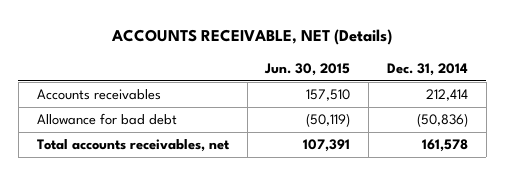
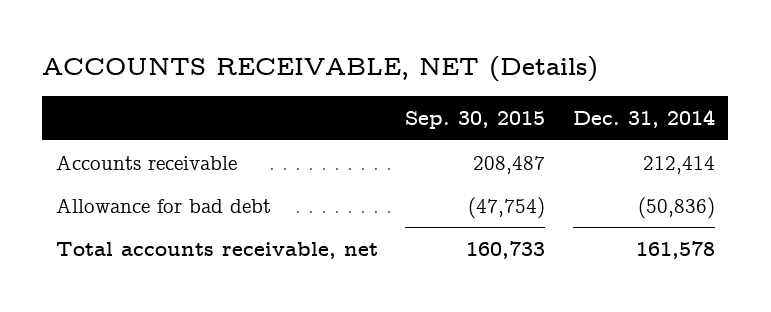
[264,62,351,76] Jun. 30, 2015 -> none
none -> [405,111,546,130] Sep. 30, 2015
[36,89,161,101] Accounts receivables -> [56,154,238,170] Accounts receivable
[36,139,230,153] Total accounts receivables, net -> [56,241,379,259] Total accounts receivable, net

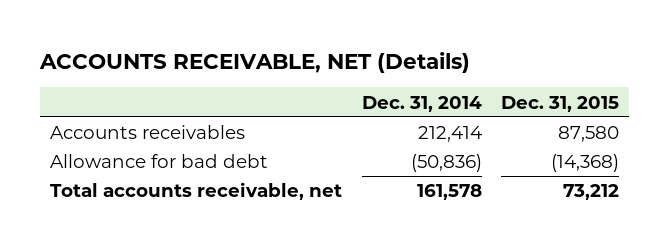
[405,111,546,130] Sep. 30, 2015 -> none
none -> [501,95,620,112] Dec. 31, 2015
[56,154,238,170] Accounts receivable -> [50,125,246,140] Accounts receivables

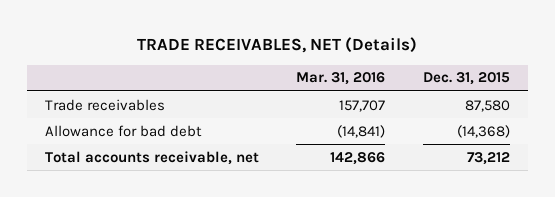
[39,51,471,73] ACCOUNTS RECEIVABLE, NET (Details) -> [137,36,418,53] TRADE RECEIVABLES, NET (Details)
[361,95,482,112] Dec. 31, 2014 -> none
none -> [296,72,386,86] Mar. 31, 2016
[50,125,246,140] Accounts receivables -> [45,98,166,111] Trade receivables

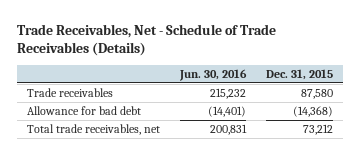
[137,36,418,53] TRADE RECEIVABLES, NET (Details) -> [16,23,276,57] Trade Receivables, Net - Schedule of Trade Receivables (Details)
[296,72,386,86] Mar. 31, 2016 -> none
none -> [178,68,247,81] Jun. 30, 2016
[45,150,260,165] Total accounts receivable, net -> [26,123,160,135] Total trade receivables, net

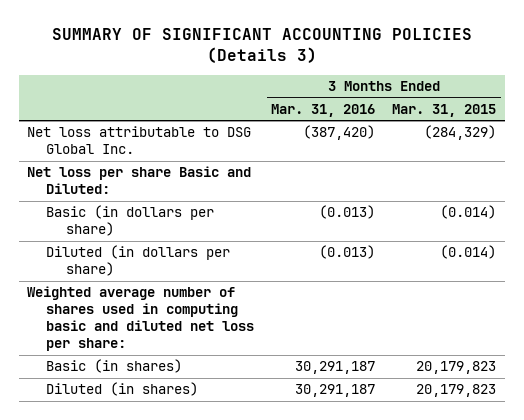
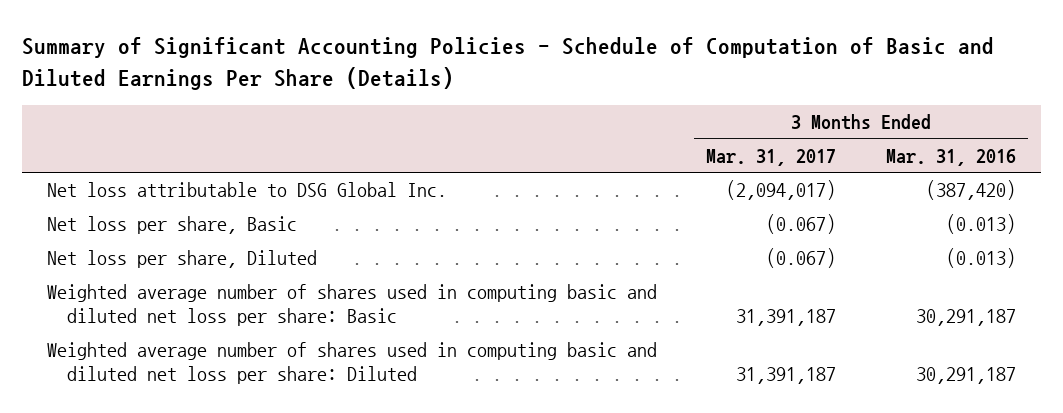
[51,27,472,64] SUMMARY OF SIGNIFICANT ACCOUNTING POLICIES (Details 3) -> [22,37,995,90] Summary of Significant Accounting Policies - Schedule of Computation of Basic and Diluted Earnings Per Share (Details)
[392,103,497,117] Mar. 31, 2015 -> none
none -> [706,148,837,166] Mar. 31, 2017
[27,166,252,195] Net loss per share Basic and Diluted: -> none
[27,286,255,352] Weighted average number of shares used in computing basic and diluted net loss per share: -> none
[46,205,215,237] Basic (in dollars per share) -> [46,216,297,235] Net loss per share, Basic
[46,245,231,277] Diluted (in dollars per share) -> [46,250,317,269] Net loss per share, Diluted
[46,359,183,374] Basic (in shares) -> [46,284,657,327] Weighted average number of shares used in computing basic and diluted net loss per share: Basic
[46,382,199,397] Diluted (in shares) -> [46,342,657,385] Weighted average number of shares used in computing basic and diluted net loss per share: Diluted

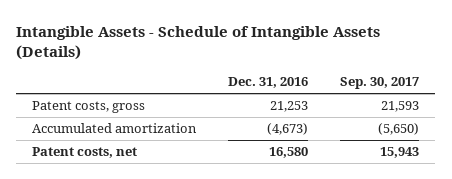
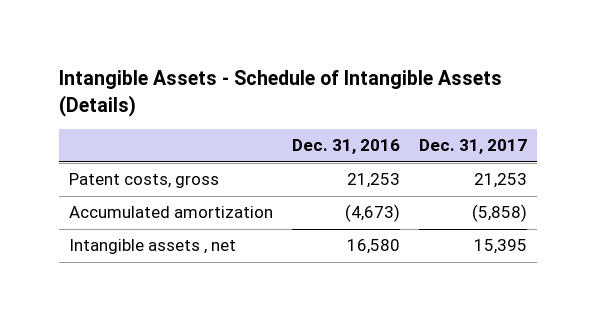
[340,77,420,90] Sep. 30, 2017 -> none
none -> [419,139,528,155] Dec. 31, 2017
[32,147,138,159] Patent costs, net -> [68,239,236,255] Intangible assets , net

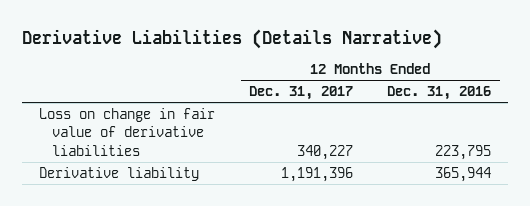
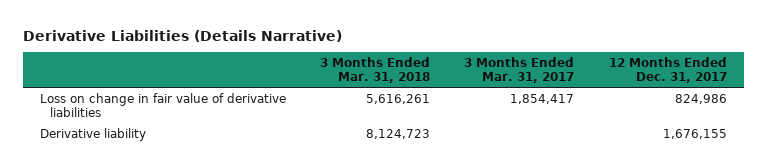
[387,86,492,101] Dec. 31, 2016 -> none
none -> [320,57,431,84] 3 Months Ended Mar. 31, 2018
none -> [464,57,575,84] 3 Months Ended Mar. 31, 2017
[297,144,354,160] 340,227 -> [674,93,727,104] 824,986
[281,166,354,182] 1,191,396 -> [662,128,727,139] 1,676,155

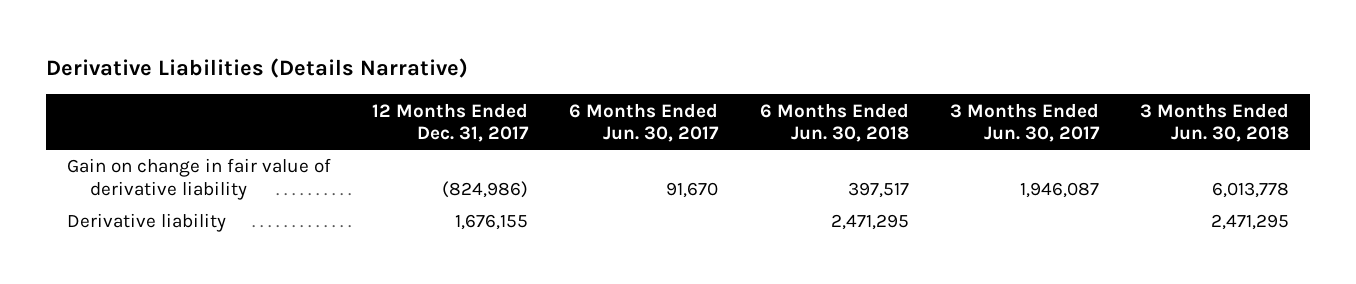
[320,57,431,84] 3 Months Ended Mar. 31, 2018 -> none
[464,57,575,84] 3 Months Ended Mar. 31, 2017 -> none
none -> [569,102,720,143] 6 Months Ended Jun. 30, 2017
none -> [759,102,909,143] 6 Months Ended Jun. 30, 2018
none -> [949,102,1100,143] 3 Months Ended Jun. 30, 2017
none -> [1140,102,1290,143] 3 Months Ended Jun. 30, 2018
[40,92,287,117] Loss on change in fair value of derivative liabilities -> [66,158,331,200] Gain on change in fair value of derivative liability
[674,93,727,104] 824,986 -> [441,180,528,198] (824,986)

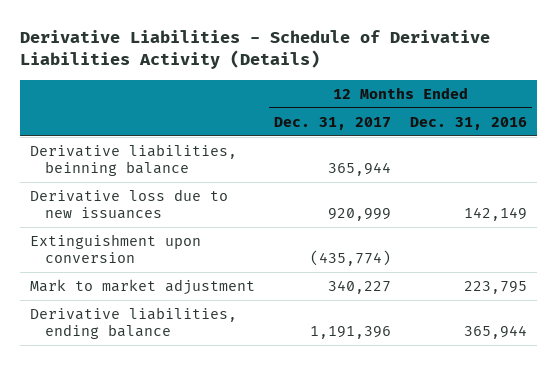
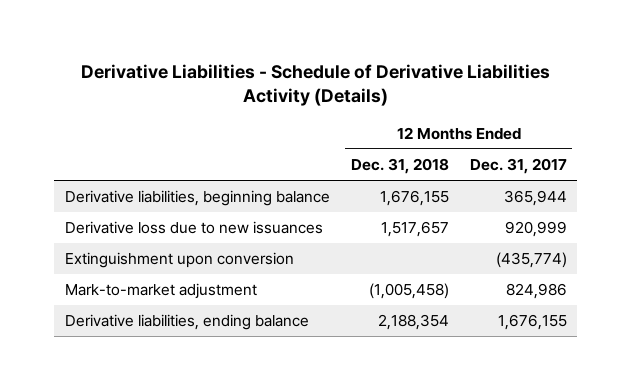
[410,116,528,130] Dec. 31, 2016 -> none
none -> [350,157,449,174] Dec. 31, 2018
[29,144,237,177] Derivative liabilities, beinning balance -> [64,190,330,207] Derivative liabilities, beginning balance
[29,279,255,296] Mark to market adjustment -> [64,283,257,300] Mark-to-market adjustment
[327,280,391,295] 340,227 -> [505,283,567,300] 824,986
[309,326,391,340] 1,191,396 -> [497,314,567,331] 1,676,155

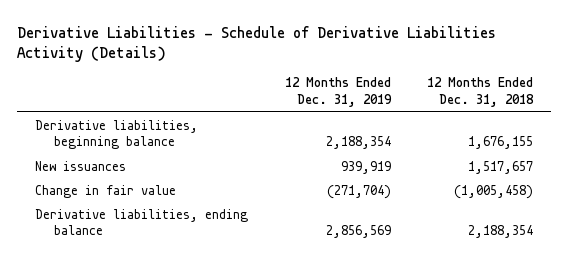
[469,157,567,174] Dec. 31, 2017 -> none
none -> [284,77,392,108] 12 Months Ended Dec. 31, 2019
[64,252,294,269] Extinguishment upon conversion -> none
[64,221,323,235] Derivative loss due to new issuances -> [35,160,127,171] New issuances
[64,283,257,300] Mark-to-market adjustment -> [35,184,177,198] Change in fair value

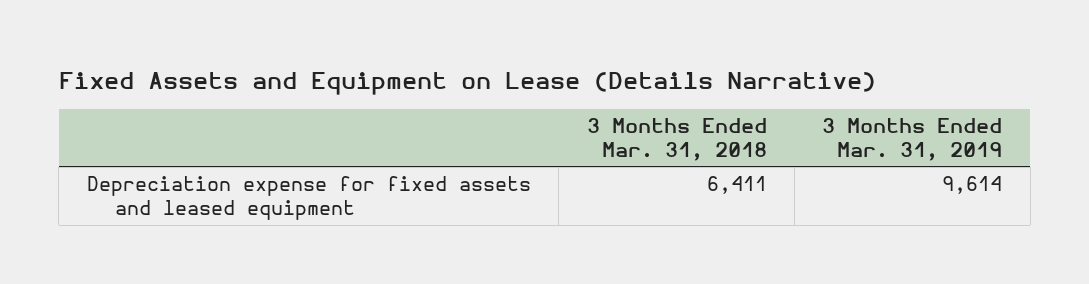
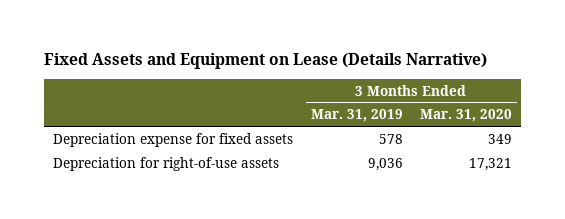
[586,118,767,161] 3 Months Ended Mar. 31, 2018 -> none
none -> [420,109,513,123] Mar. 31, 2020
[86,176,531,221] Depreciation expense for fixed assets and leased equipment -> [53,132,294,147] Depreciation expense for fixed assets
[942,176,1003,195] 9,614 -> [378,133,403,144] 578
none -> [53,156,280,171] Depreciation for right-of-use assets

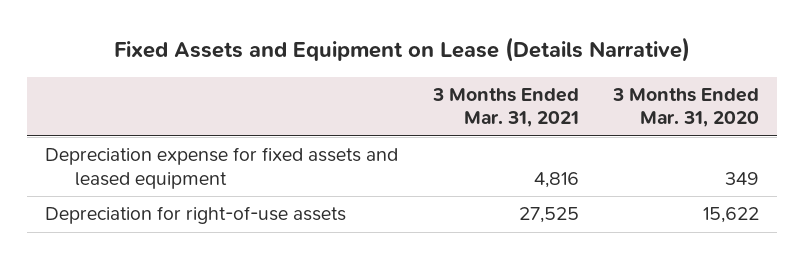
[310,109,403,123] Mar. 31, 2019 -> none
none -> [431,88,579,128] 3 Months Ended Mar. 31, 2021
[53,132,294,147] Depreciation expense for fixed assets -> [44,147,398,189] Depreciation expense for fixed assets and leased equipment
[469,157,513,171] 17,321 -> [703,207,760,224] 15,622

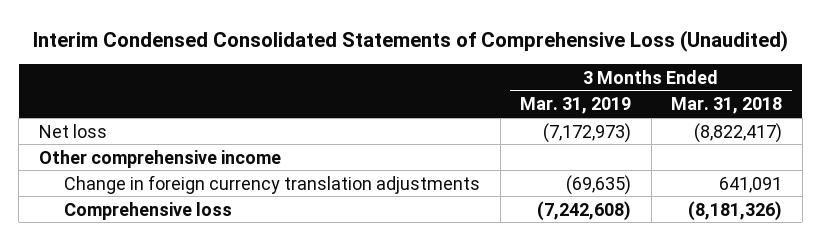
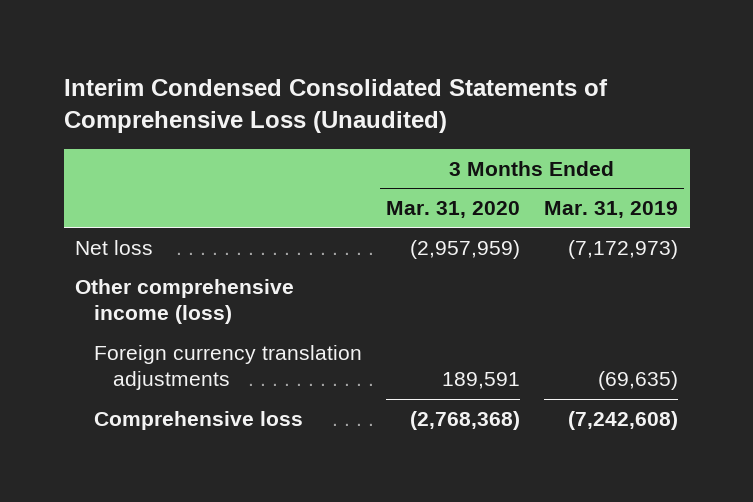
[671,97,783,115] Mar. 31, 2018 -> none
none -> [386,200,521,218] Mar. 31, 2020
[38,149,281,168] Other comprehensive income -> [75,278,295,325] Other comprehensive income (loss)
[64,174,481,194] Change in foreign currency translation adjustments -> [94,344,363,391] Foreign currency translation adjustments

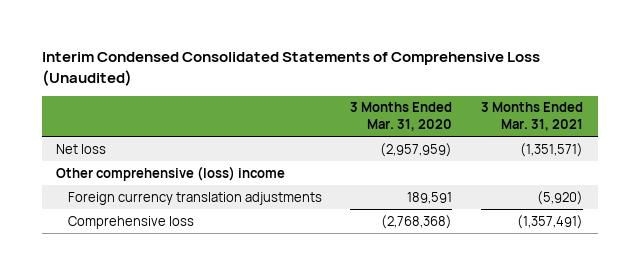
[543,200,678,218] Mar. 31, 2019 -> none
none -> [481,102,584,131] 3 Months Ended Mar. 31, 2021
[75,278,295,325] Other comprehensive income (loss) -> [56,165,286,181] Other comprehensive (loss) income

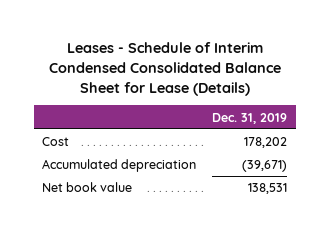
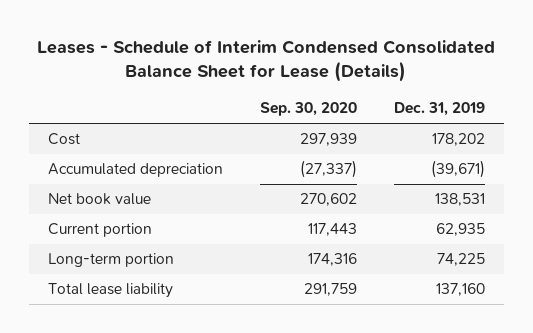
none -> [259,102,357,117] Sep. 30, 2020
none -> [47,223,152,238] Current portion
none -> [47,253,174,268] Long-term portion
none -> [47,283,173,299] Total lease liability

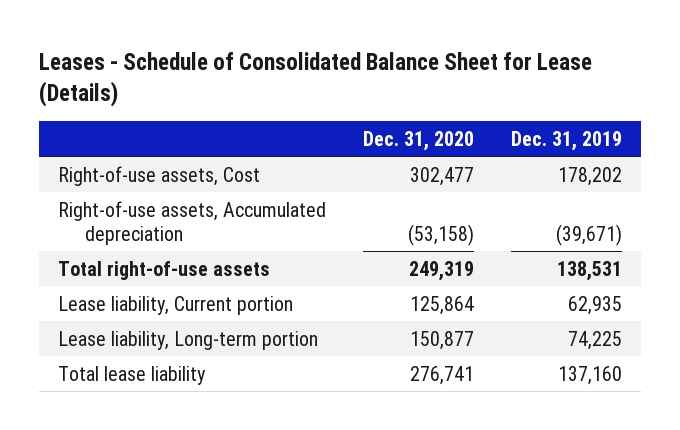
[37,40,496,83] Leases - Schedule of Interim Condensed Consolidated Balance Sheet for Lease (Details) -> [39,52,593,108] Leases - Schedule of Consolidated Balance Sheet for Lease (Details)
[259,102,357,117] Sep. 30, 2020 -> none
none -> [363,130,475,151] Dec. 31, 2020
[47,133,80,146] Cost -> [57,165,260,186] Right-of-use assets, Cost
[47,163,223,178] Accumulated depreciation -> [57,200,326,245] Right-of-use assets, Accumulated depreciation
[47,193,151,206] Net book value -> [57,260,270,280] Total right-of-use assets
[47,223,152,238] Current portion -> [57,295,293,315] Lease liability, Current portion
[47,253,174,268] Long-term portion -> [57,330,318,350] Lease liability, Long-term portion

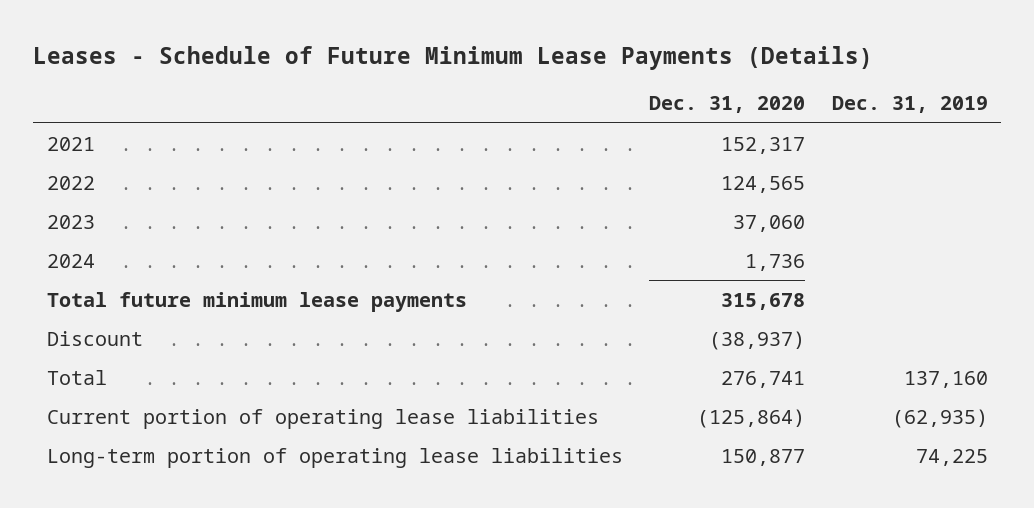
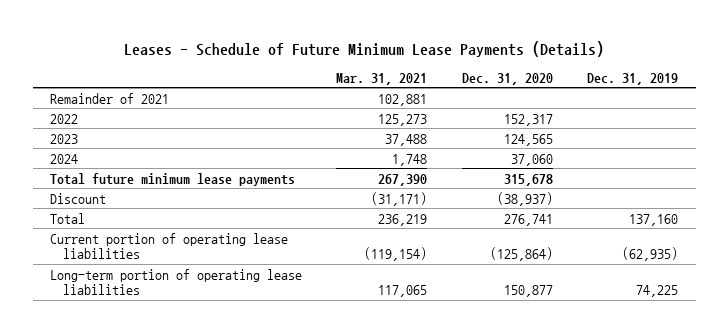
none -> [336,72,428,85] Mar. 31, 2021
[46,253,95,268] 2024 -> none
none -> [49,92,169,104] Remainder of 2021
[46,136,95,151] 2021 -> [49,113,78,124] 2022
[46,175,95,190] 2022 -> [49,133,78,144] 2023
[46,214,95,229] 2023 -> [49,153,78,164] 2024

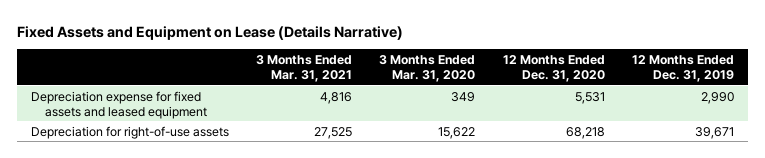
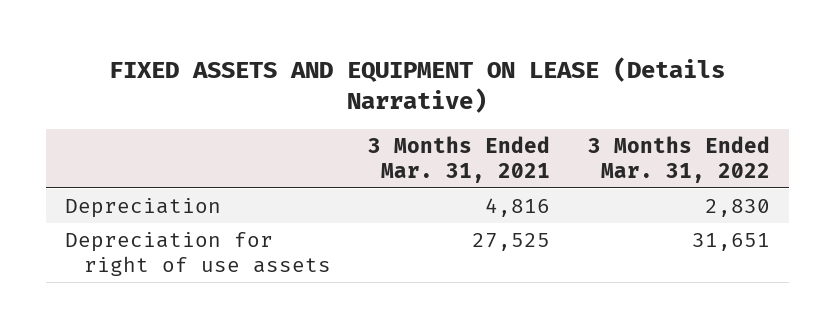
[16,25,403,40] Fixed Assets and Equipment on Lease (Details Narrative) -> [109,56,726,114] FIXED ASSETS AND EQUIPMENT ON LEASE (Details Narrative)
[379,54,476,83] 3 Months Ended Mar. 31, 2020 -> none
[502,54,605,83] 12 Months Ended Dec. 31, 2020 -> none
[631,54,734,83] 12 Months Ended Dec. 31, 2019 -> none
none -> [587,136,770,184] 3 Months Ended Mar. 31, 2022
[30,90,207,119] Depreciation expense for fixed assets and leased equipment -> [64,197,221,218] Depreciation
[30,125,229,139] Depreciation for right-of-use assets -> [64,231,331,276] Depreciation for right of use assets

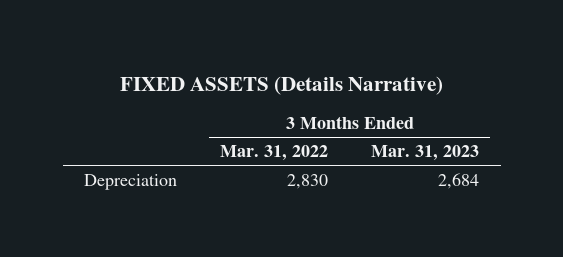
[109,56,726,114] FIXED ASSETS AND EQUIPMENT ON LEASE (Details Narrative) -> [119,75,443,95] FIXED ASSETS (Details Narrative)
[368,136,551,184] 3 Months Ended Mar. 31, 2021 -> none
none -> [371,145,480,162] Mar. 31, 2023
[64,231,331,276] Depreciation for right of use assets -> none

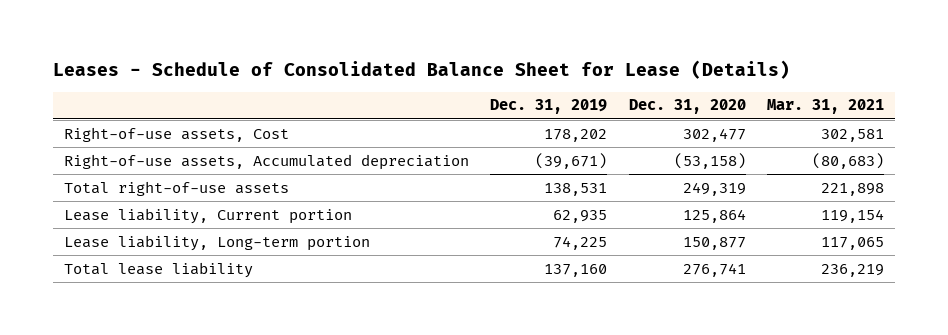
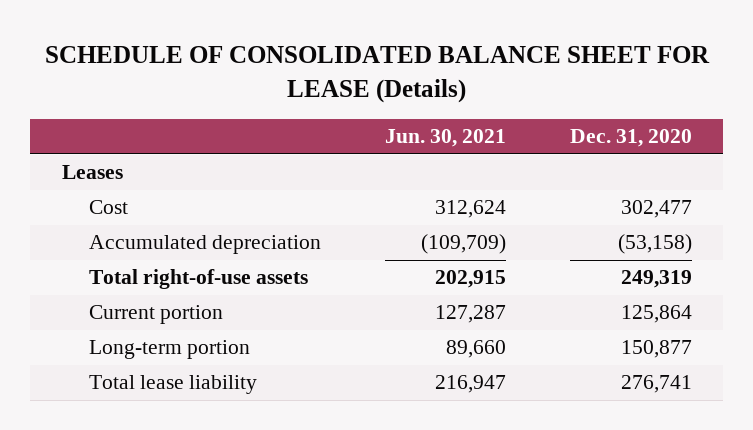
[52,60,790,80] Leases - Schedule of Consolidated Balance Sheet for Lease (Details) -> [44,46,710,104] SCHEDULE OF CONSOLIDATED BALANCE SHEET FOR LEASE (Details)
[490,99,608,115] Dec. 31, 2019 -> none
[767,99,885,115] Mar. 31, 2021 -> none
none -> [384,129,506,148] Jun. 30, 2021
none -> [61,165,123,180] Leases
[63,126,289,142] Right-of-use assets, Cost -> [89,200,129,215] Cost
[63,153,469,170] Right-of-use assets, Accumulated depreciation -> [89,235,322,255] Accumulated depreciation
[63,207,352,224] Lease liability, Current portion -> [89,305,224,325] Current portion
[63,234,370,251] Lease liability, Long-term portion -> [89,340,251,360] Long-term portion

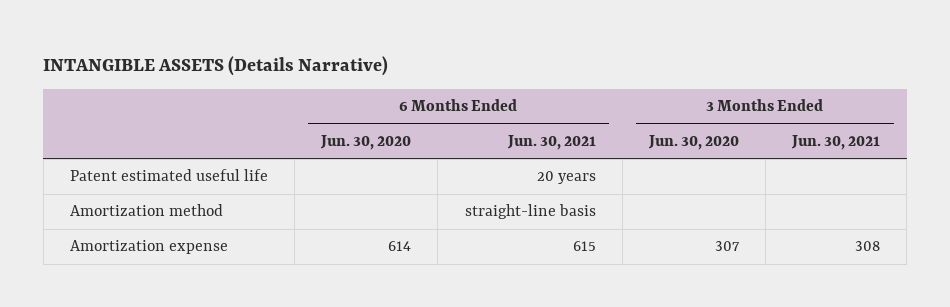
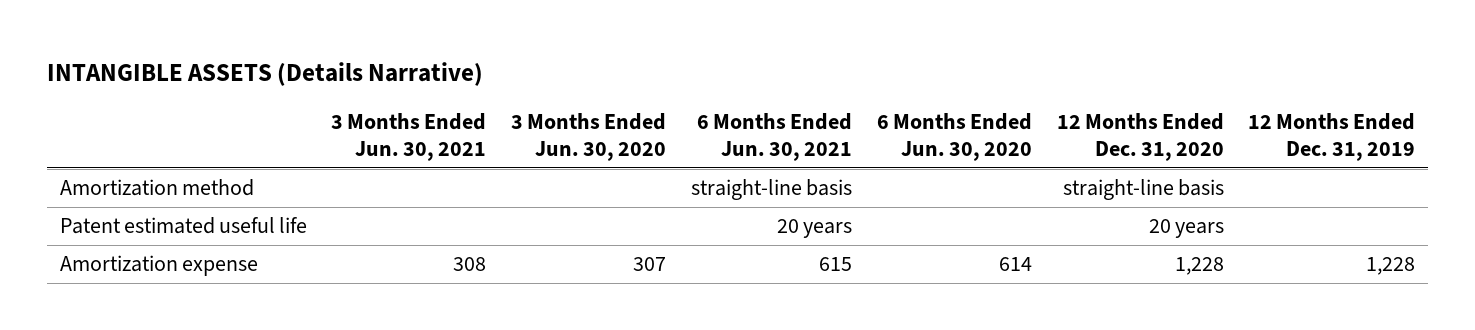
none -> [1056,112,1224,161] 12 Months Ended Dec. 31, 2020
none -> [1248,112,1416,161] 12 Months Ended Dec. 31, 2019
[69,169,268,182] Patent estimated useful life -> [59,216,307,234] Patent estimated useful life

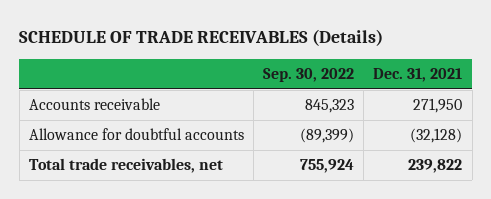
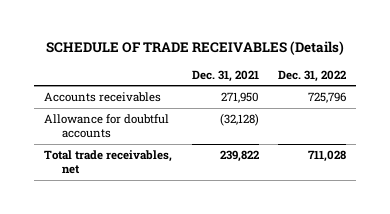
[263,67,355,82] Sep. 30, 2022 -> none
none -> [278,69,347,82] Dec. 31, 2022
[28,98,160,111] Accounts receivable -> [43,91,161,102] Accounts receivables

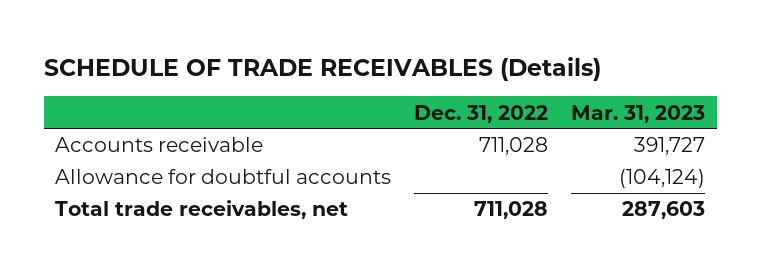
[191,69,259,82] Dec. 31, 2021 -> none
none -> [571,104,706,123] Mar. 31, 2023
[43,91,161,102] Accounts receivables -> [55,137,264,153] Accounts receivable
[308,91,347,103] 725,796 -> [479,137,549,156] 711,028

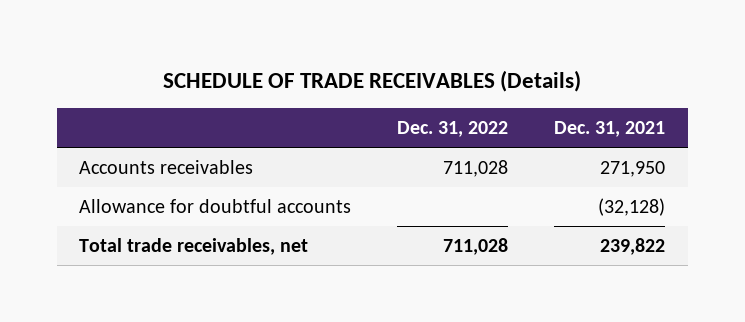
[571,104,706,123] Mar. 31, 2023 -> none
none -> [554,121,666,138] Dec. 31, 2021
[55,137,264,153] Accounts receivable -> [79,160,254,175] Accounts receivables

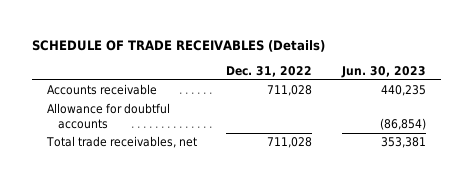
[554,121,666,138] Dec. 31, 2021 -> none
none -> [340,65,426,78] Jun. 30, 2023
[79,160,254,175] Accounts receivables -> [46,84,157,96] Accounts receivable

